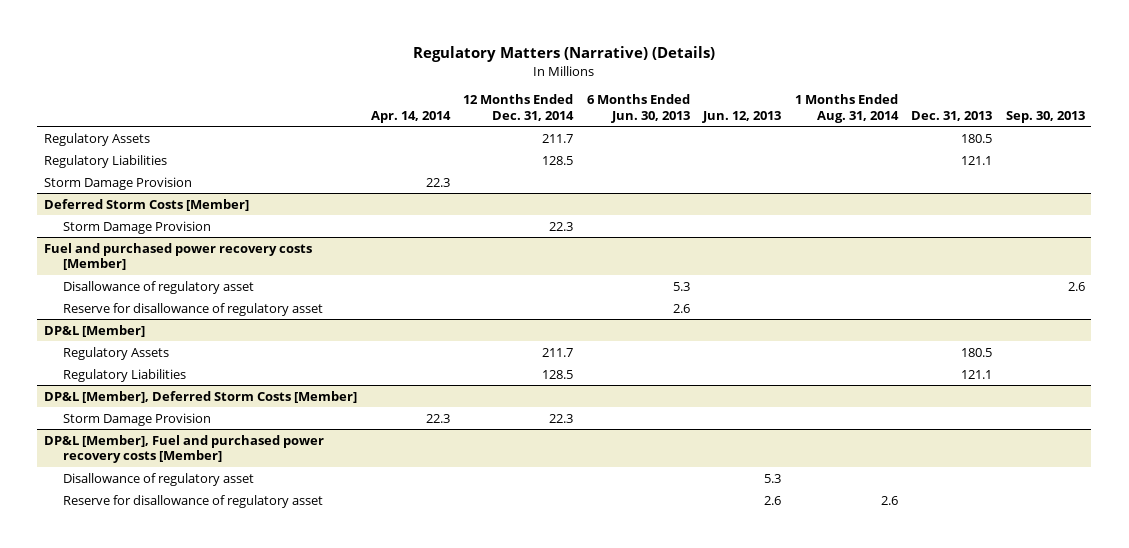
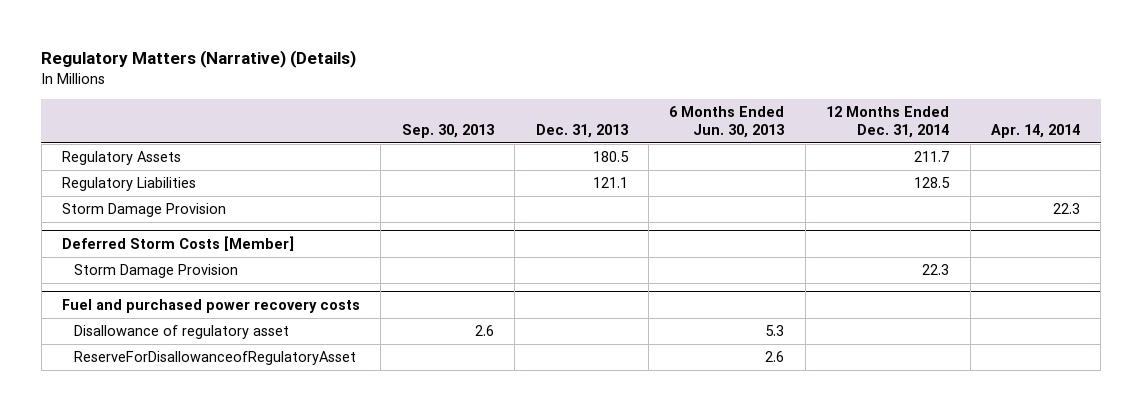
[702,111,782,124] Jun. 12, 2013 -> none
[794,94,899,124] 1 Months Ended Aug. 31, 2014 -> none
[44,242,313,271] Fuel and purchased power recovery costs [Member] -> [61,299,360,314] Fuel and purchased power recovery costs
[63,302,324,316] Reserve for disallowance of regulatory asset -> none
[44,324,146,337] DP&L [Member] -> none
[63,346,170,360] Regulatory Assets -> none
[63,368,187,382] Regulatory Liabilities -> none
[44,390,358,403] DP&L [Member], Deferred Storm Costs [Member] -> none
[63,412,212,426] Storm Damage Provision -> none
[44,434,325,464] DP&L [Member], Fuel and purchased power recovery costs [Member] -> none
[63,472,255,486] Disallowance of regulatory asset -> none
[63,494,324,508] Reserve for disallowance of regulatory asset -> none
none -> [73,351,356,366] ReserveForDisallowanceofRegulatoryAsset

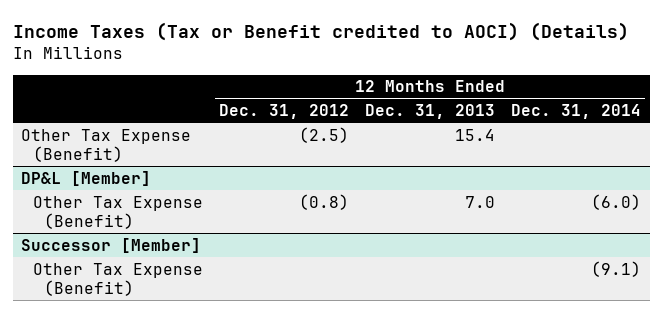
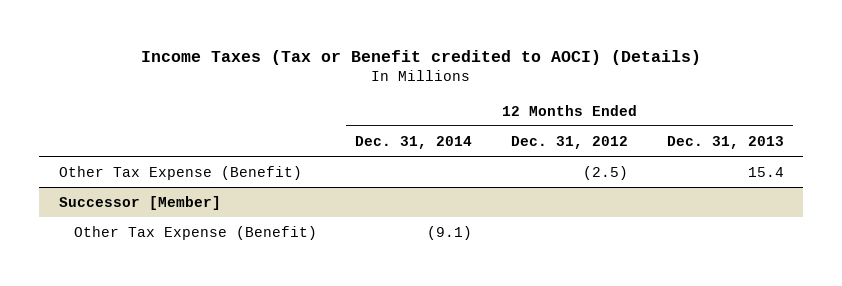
[21,170,152,186] DP&L [Member] -> none
[32,195,203,229] Other Tax Expense (Benefit) -> none

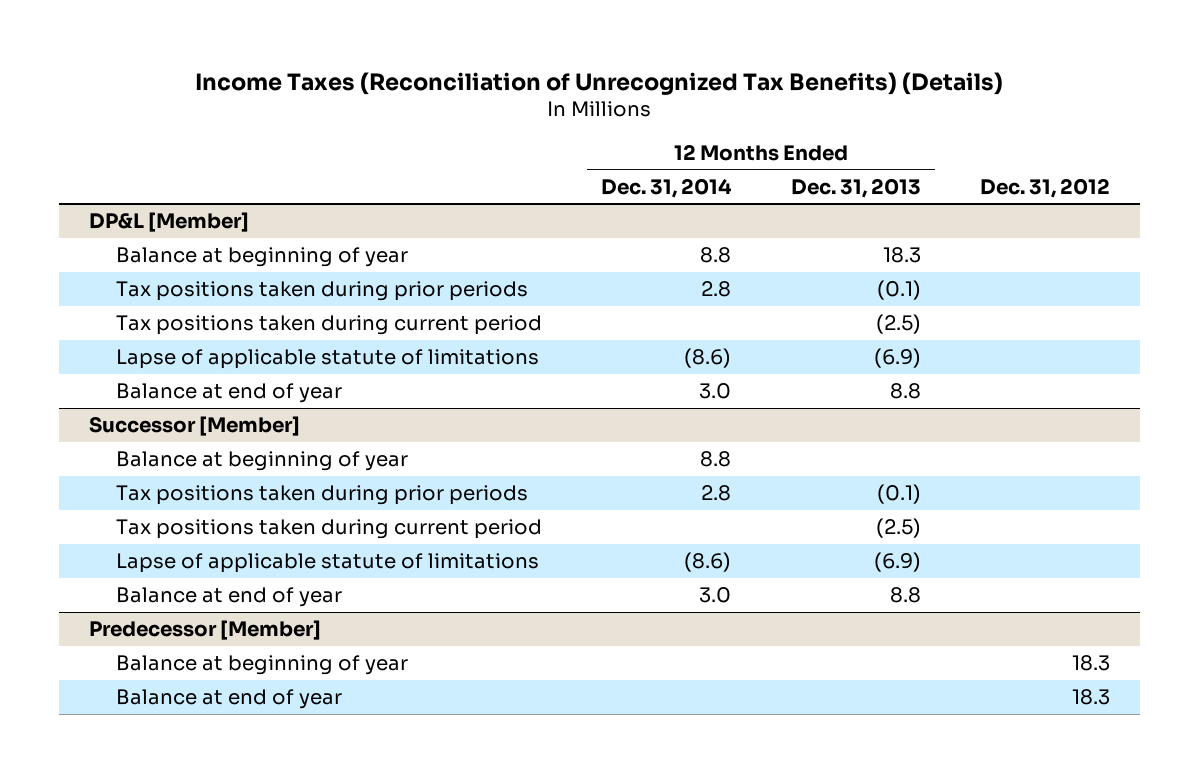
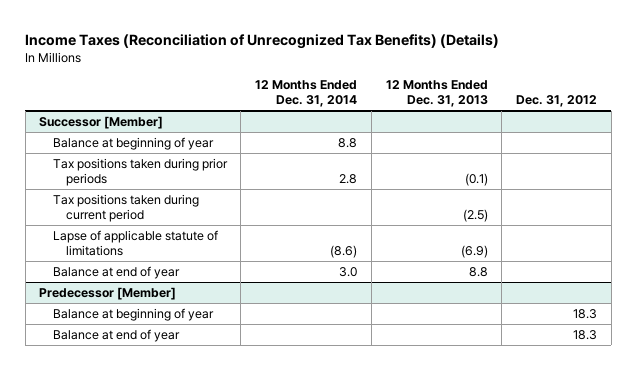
[88,211,249,232] DP&L [Member] -> none
[116,246,409,267] Balance at beginning of year -> none
[116,280,529,301] Tax positions taken during prior periods -> none
[116,314,543,335] Tax positions taken during current period -> none
[116,348,540,369] Lapse of applicable statute of limitations -> none
[116,382,343,403] Balance at end of year -> none

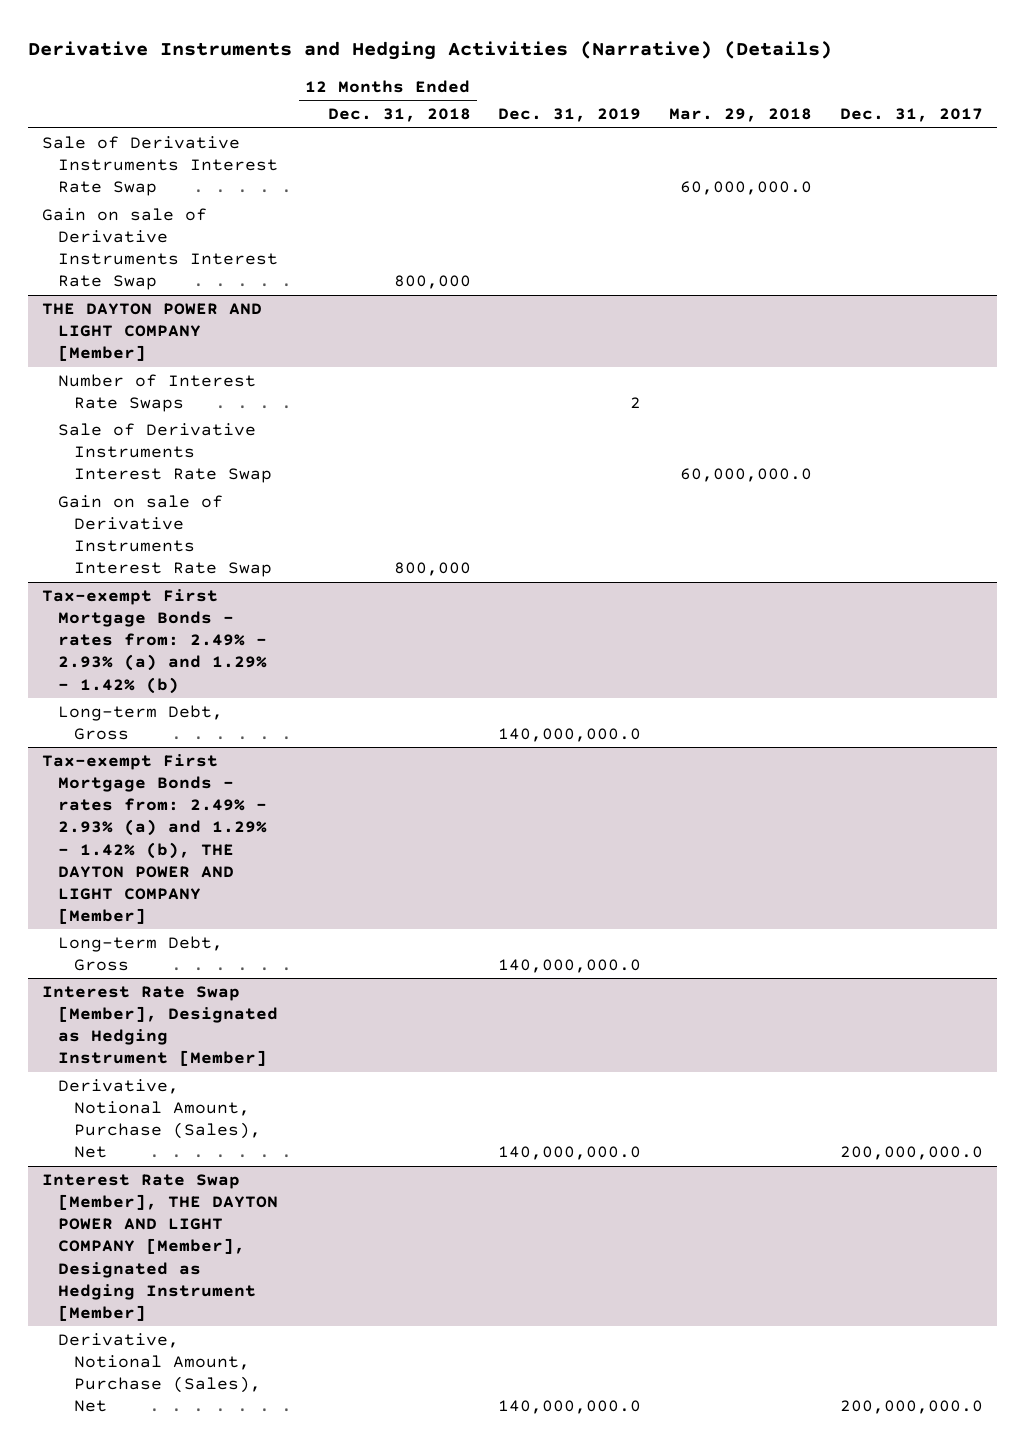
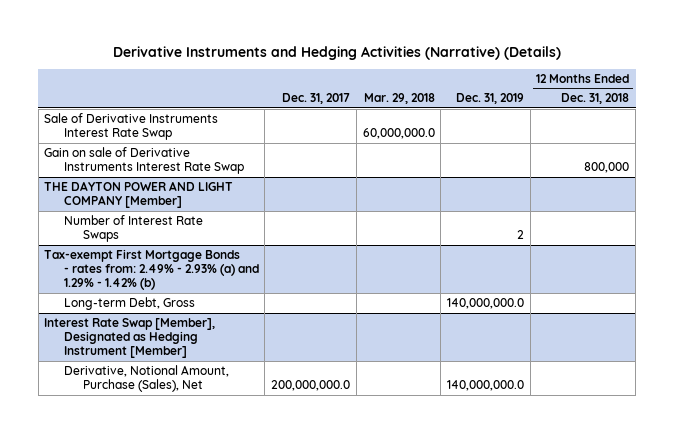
[57,422,272,484] Sale of Derivative Instruments Interest Rate Swap -> none
[57,494,272,578] Gain on sale of Derivative Instruments Interest Rate Swap -> none
[41,753,267,925] Tax-exempt First Mortgage Bonds - rates from: 2.49% - 2.93% (a) and 1.29% - 1.42% (b), THE DAYTON POWER AND LIGHT COMPANY [Member] -> none
[57,935,223,972] Long-term Debt, Gross -> none
[41,1173,278,1321] Interest Rate Swap [Member], THE DAYTON POWER AND LIGHT COMPANY [Member], Designated as Hedging Instrument [Member] -> none
[57,1332,261,1413] Derivative, Notional Amount, Purchase (Sales), Net -> none

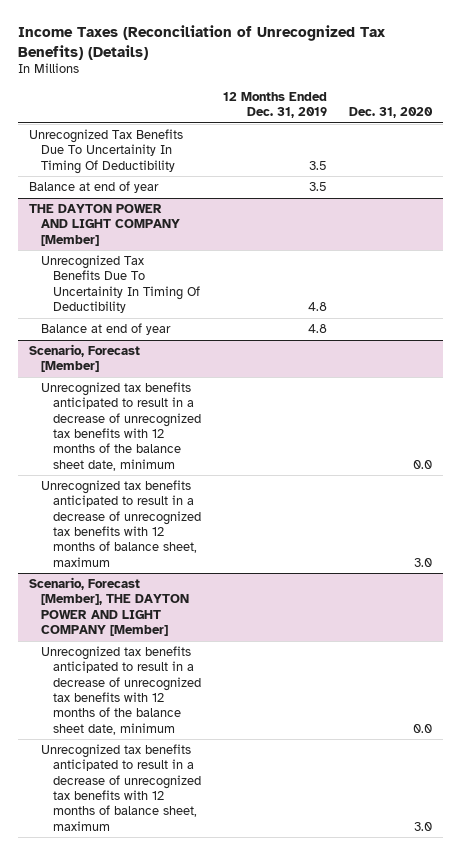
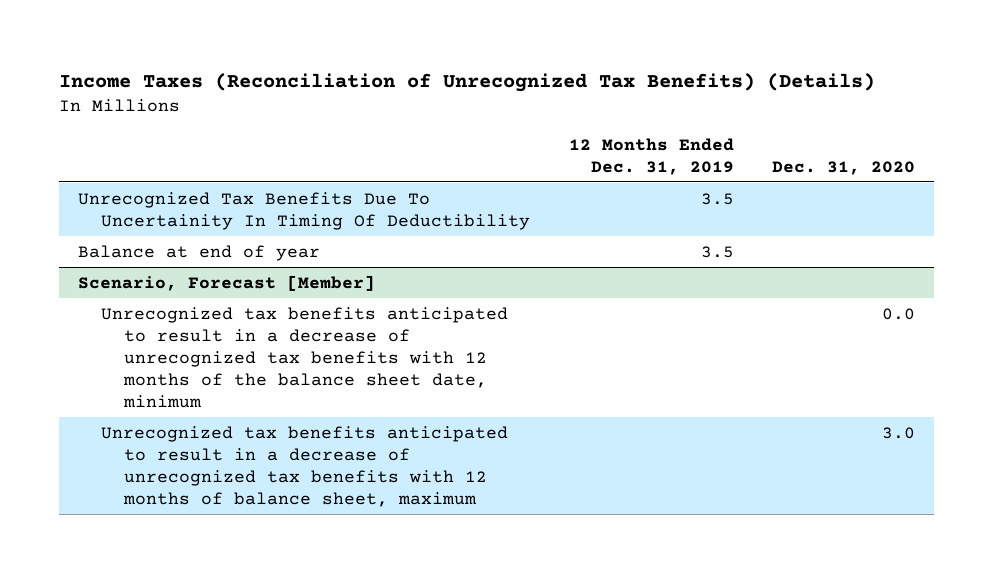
[28,204,180,246] THE DAYTON POWER AND LIGHT COMPANY [Member] -> none
[40,255,200,314] Unrecognized Tax Benefits Due To Uncertainity In Timing Of Deductibility -> none
[40,323,171,336] Balance at end of year -> none
[28,577,189,637] Scenario, Forecast [Member], THE DAYTON POWER AND LIGHT COMPANY [Member] -> none
[40,646,201,735] Unrecognized tax benefits anticipated to result in a decrease of unrecognized tax benefits with 12 months of the balance sheet date, minimum -> none
[40,744,201,831] Unrecognized tax benefits anticipated to result in a decrease of unrecognized tax benefits with 12 months of balance sheet, maximum -> none

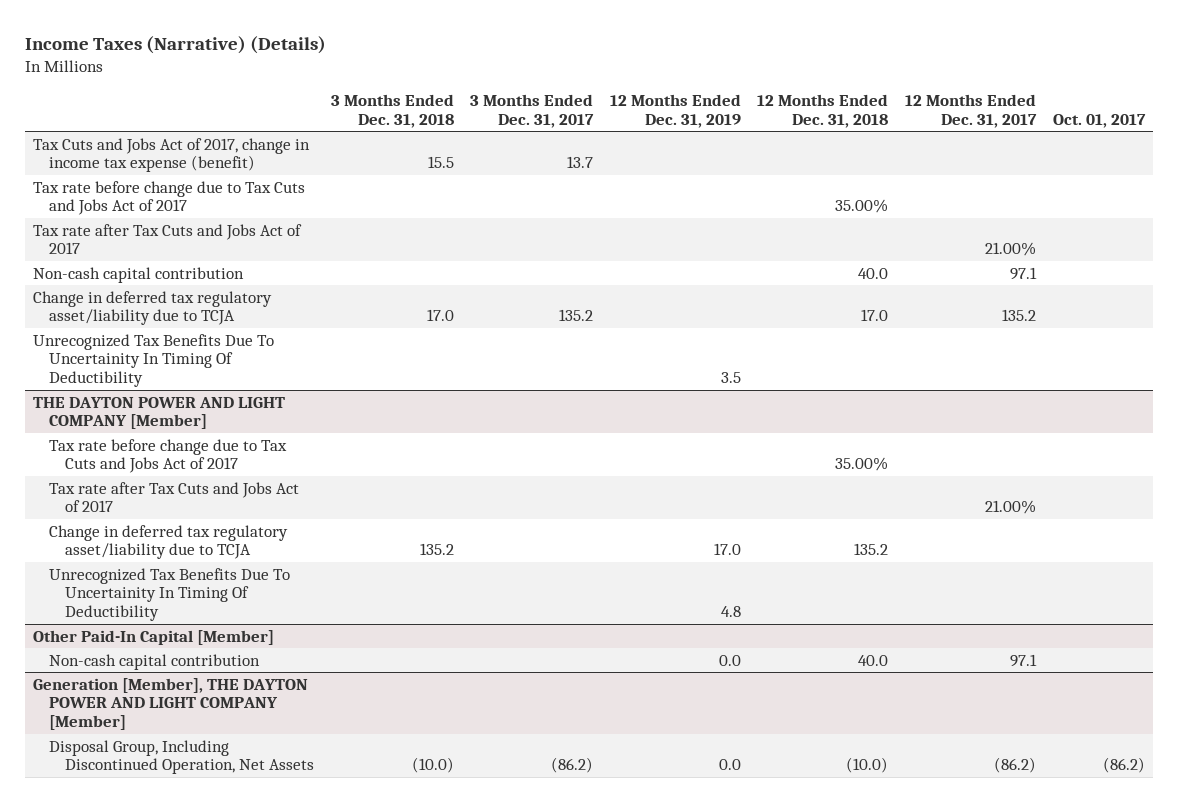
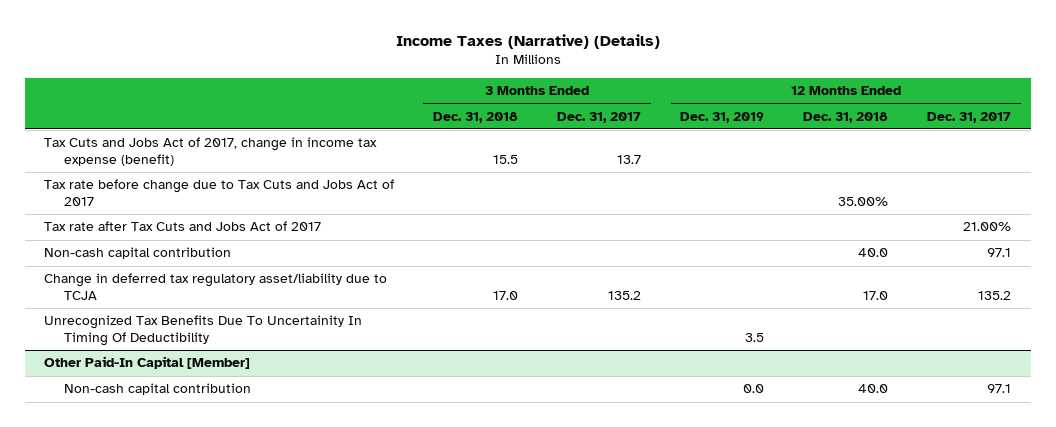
[1052,113,1146,128] Oct. 01, 2017 -> none
[32,396,285,430] THE DAYTON POWER AND LIGHT COMPANY [Member] -> none
[49,438,288,474] Tax rate before change due to Tax Cuts and Jobs Act of 2017 -> none
[49,481,300,513] Tax rate after Tax Cuts and Jobs Act of 2017 -> none
[49,524,289,560] Change in deferred tax regulatory asset/liability due to TCJA -> none
[49,567,291,622] Unrecognized Tax Benefits Due To Uncertainity In Timing Of Deductibility -> none
[32,677,308,731] Generation [Member], THE DAYTON POWER AND LIGHT COMPANY [Member] -> none
[49,739,315,775] Disposal Group, Including Discontinued Operation, Net Assets -> none

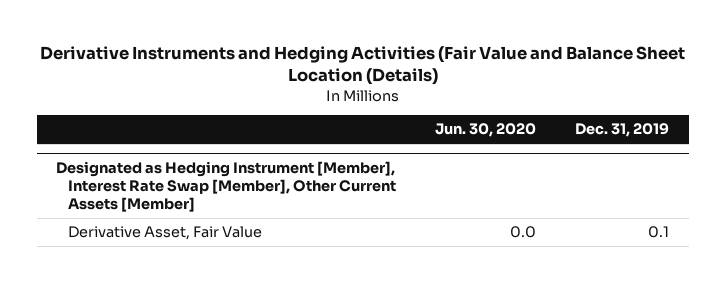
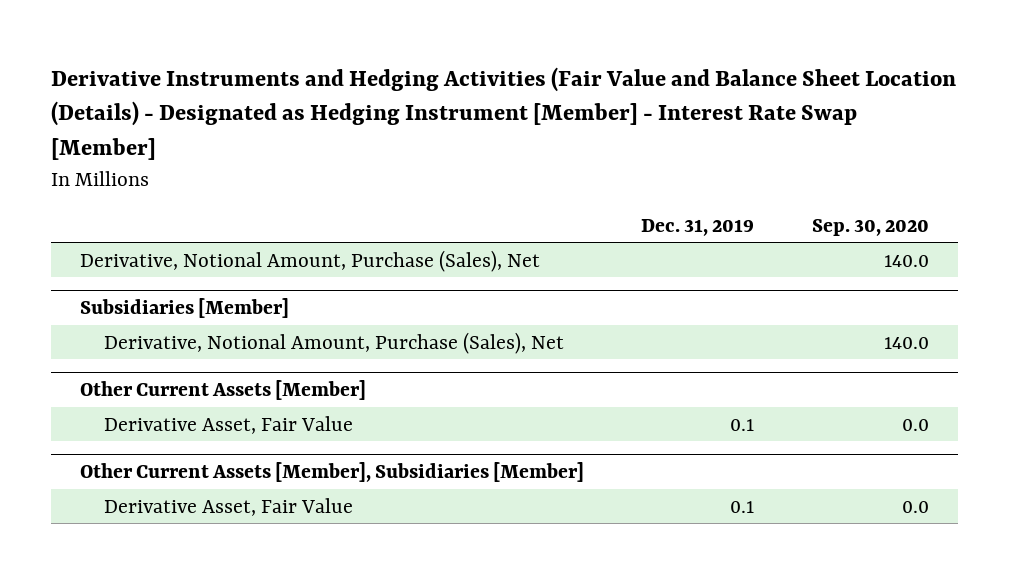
[39,45,685,86] Derivative Instruments and Hedging Activities (Fair Value and Balance Sheet Location (Details) -> [50,66,956,161] Derivative Instruments and Hedging Activities (Fair Value and Balance Sheet Location (Details) - Designated as Hedging Instrument [Member] - Interest Rate Swap [Member]
[435,123,537,138] Jun. 30, 2020 -> none
none -> [812,218,930,236] Sep. 30, 2020
none -> [79,249,540,272] Derivative, Notional Amount, Purchase (Sales), Net
none -> [79,298,289,319] Subsidiaries [Member]
none -> [103,331,564,354] Derivative, Notional Amount, Purchase (Sales), Net
[56,160,396,213] Designated as Hedging Instrument [Member], Interest Rate Swap [Member], Other Current Assets [Member] -> [79,380,366,401] Other Current Assets [Member]
none -> [79,462,584,483] Other Current Assets [Member], Subsidiaries [Member]
none -> [103,497,353,516] Derivative Asset, Fair Value

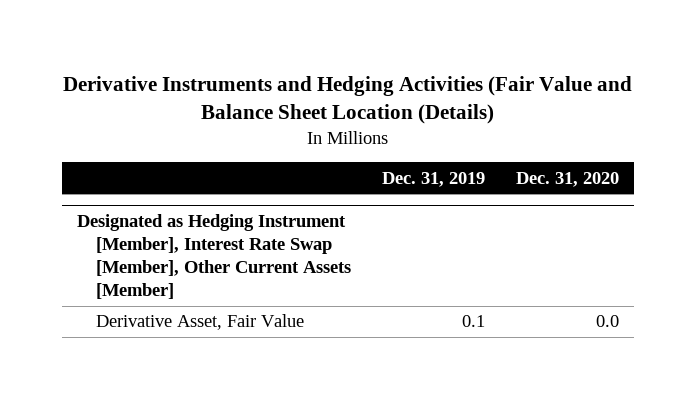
[50,66,956,161] Derivative Instruments and Hedging Activities (Fair Value and Balance Sheet Location (Details) - Designated as Hedging Instrument [Member] - Interest Rate Swap [Member] -> [63,75,633,125] Derivative Instruments and Hedging Activities (Fair Value and Balance Sheet Location (Details)
[812,218,930,236] Sep. 30, 2020 -> none
none -> [515,171,619,187] Dec. 31, 2020
[79,249,540,272] Derivative, Notional Amount, Purchase (Sales), Net -> none
[79,298,289,319] Subsidiaries [Member] -> none
[103,331,564,354] Derivative, Notional Amount, Purchase (Sales), Net -> none
[79,380,366,401] Other Current Assets [Member] -> [77,213,352,300] Designated as Hedging Instrument [Member], Interest Rate Swap [Member], Other Current Assets [Member]
[79,462,584,483] Other Current Assets [Member], Subsidiaries [Member] -> none
[103,497,353,516] Derivative Asset, Fair Value -> none

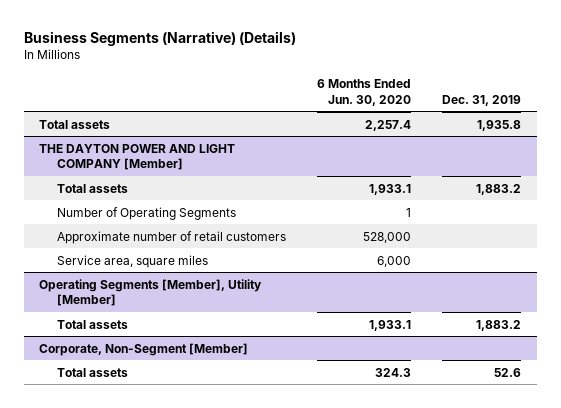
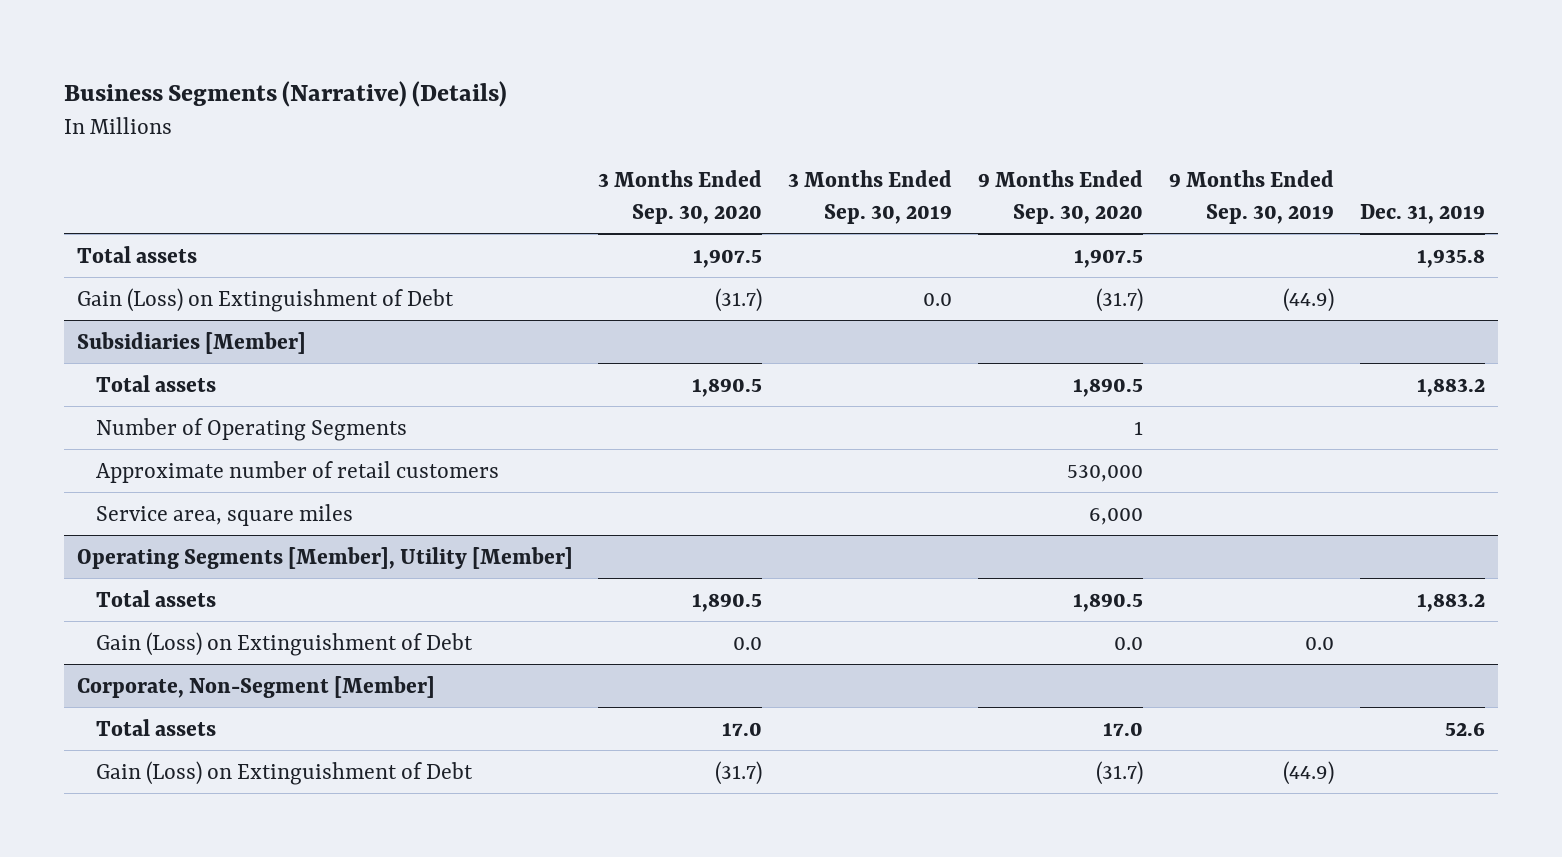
[317,78,412,106] 6 Months Ended Jun. 30, 2020 -> none
none -> [598,170,763,224] 3 Months Ended Sep. 30, 2020
none -> [788,170,953,224] 3 Months Ended Sep. 30, 2019
none -> [978,170,1144,224] 9 Months Ended Sep. 30, 2020
none -> [1169,170,1335,224] 9 Months Ended Sep. 30, 2019
none -> [76,287,454,312] Gain (Loss) on Extinguishment of Debt
[39,143,236,171] THE DAYTON POWER AND LIGHT COMPANY [Member] -> [76,331,306,354] Subsidiaries [Member]
none -> [96,631,474,656] Gain (Loss) on Extinguishment of Debt
none -> [96,760,474,785] Gain (Loss) on Extinguishment of Debt

